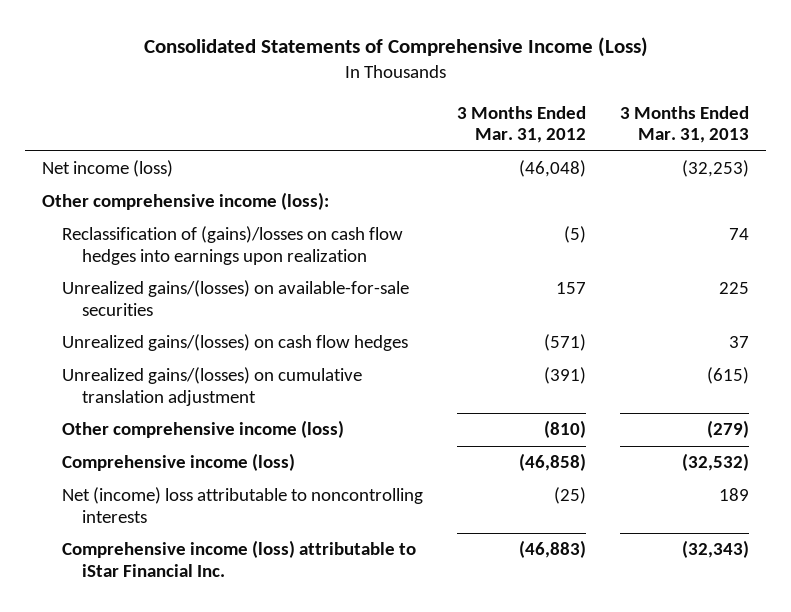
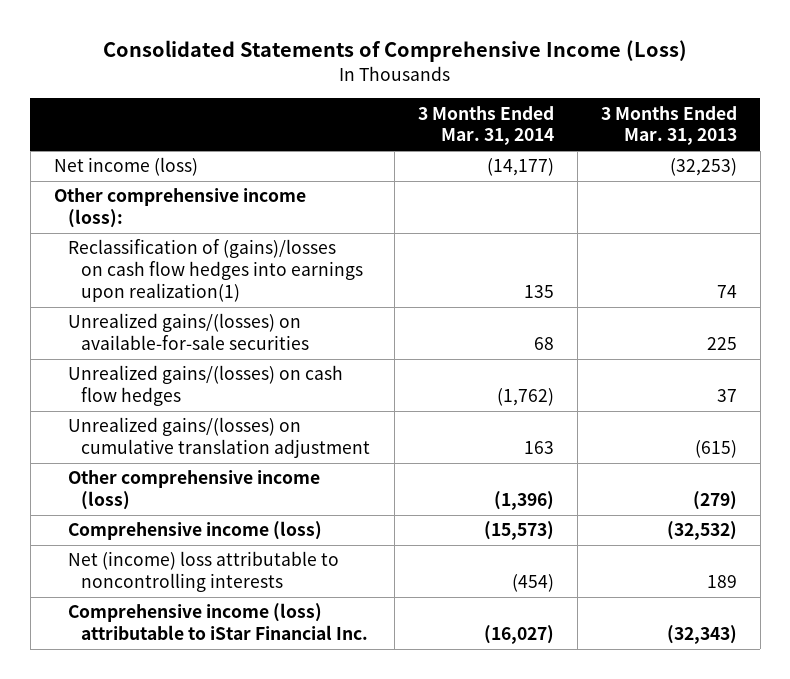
[457,106,587,144] 3 Months Ended Mar. 31, 2012 -> none
none -> [417,105,554,146] 3 Months Ended Mar. 31, 2014
[61,226,403,265] Reclassification of (gains)/losses on cash flow hedges into earnings upon realization -> [67,239,364,303] Reclassification of (gains)/losses on cash flow hedges into earnings upon realization(1)

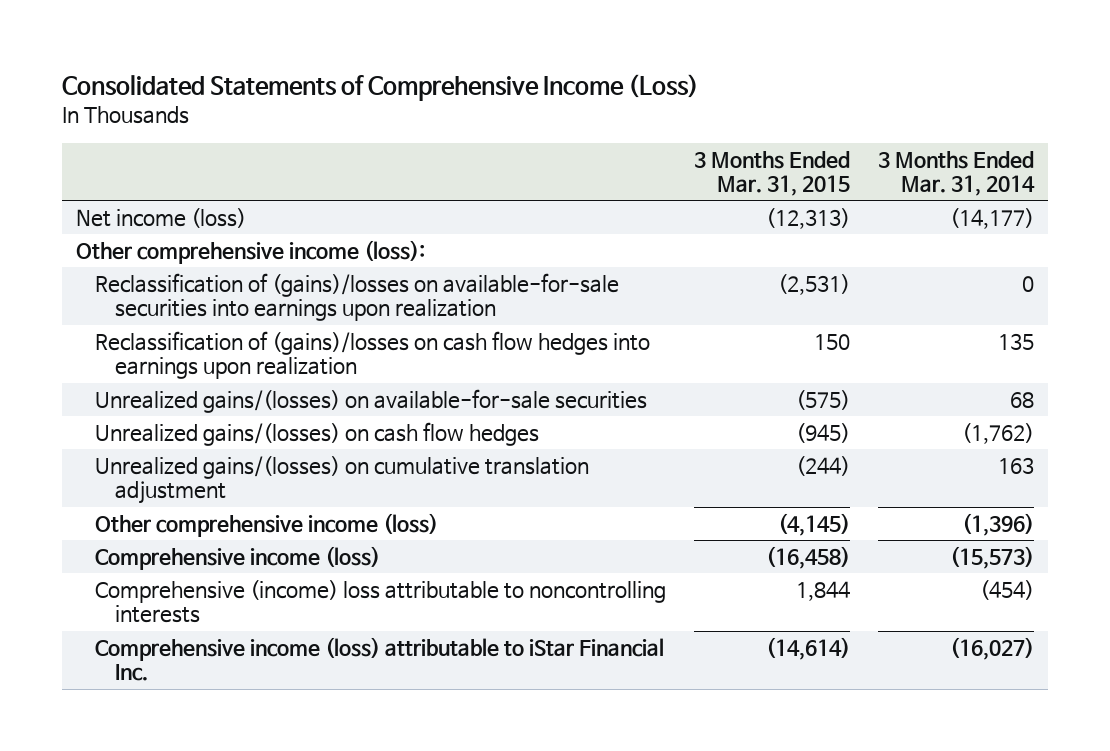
[600,105,737,146] 3 Months Ended Mar. 31, 2013 -> none
none -> [694,150,851,197] 3 Months Ended Mar. 31, 2015
none -> [95,272,620,322] Reclassification of (gains)/losses on available-for-sale securities into earnings upon realization
[67,239,364,303] Reclassification of (gains)/losses on cash flow hedges into earnings upon realization(1) -> [95,330,651,380] Reclassification of (gains)/losses on cash flow hedges into earnings upon realization
[67,551,339,593] Net (income) loss attributable to noncontrolling interests -> [95,579,667,624] Comprehensive (income) loss attributable to noncontrolling interests

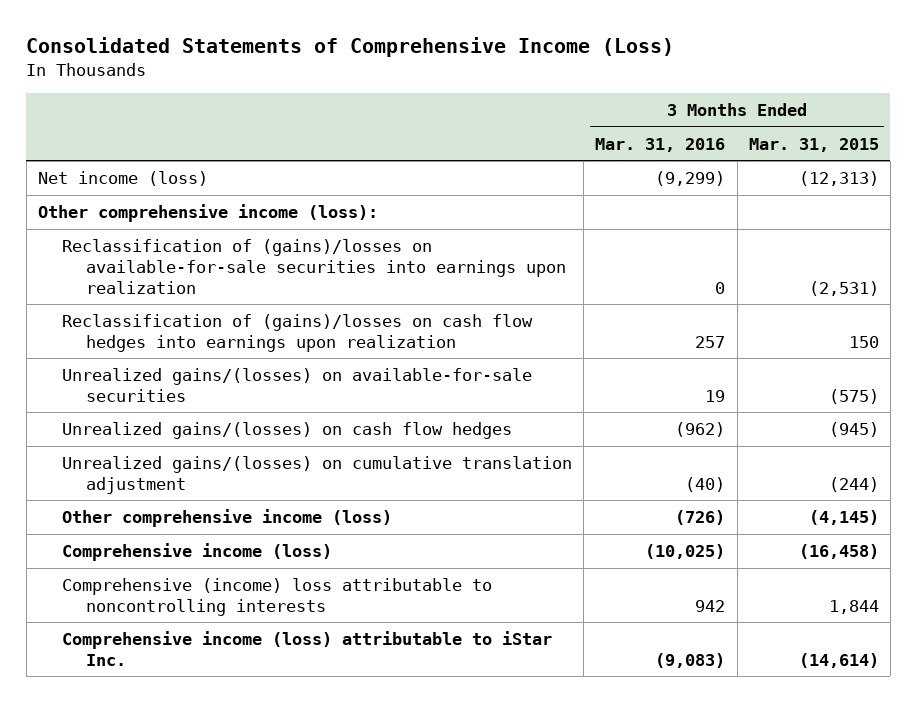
[877,150,1035,197] 3 Months Ended Mar. 31, 2014 -> none
none -> [595,137,726,152] Mar. 31, 2016
[95,636,665,682] Comprehensive income (loss) attributable to iStar Financial Inc. -> [62,631,553,666] Comprehensive income (loss) attributable to iStar Inc.

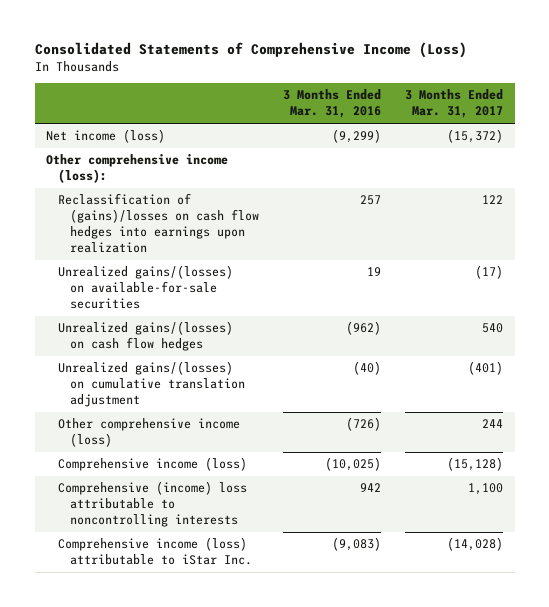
[748,137,879,152] Mar. 31, 2015 -> none
none -> [404,89,503,119] 3 Months Ended Mar. 31, 2017
[62,239,567,294] Reclassification of (gains)/losses on available-for-sale securities into earnings upon realization -> none

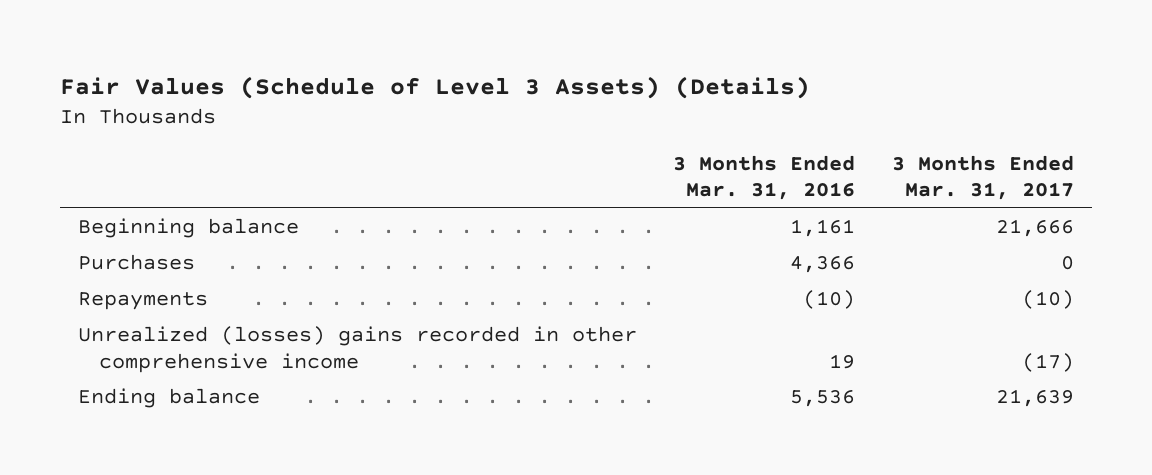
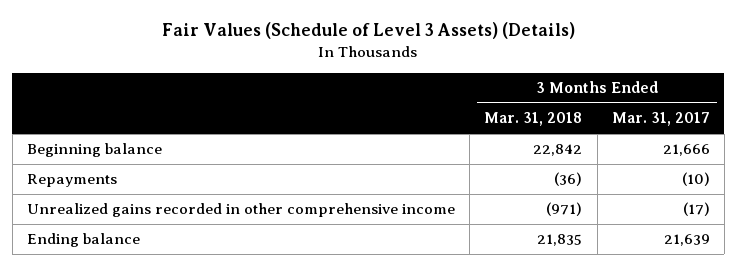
[673,154,856,201] 3 Months Ended Mar. 31, 2016 -> none
none -> [484,112,583,127] Mar. 31, 2018
[78,254,196,271] Purchases -> none
[78,326,638,373] Unrealized (losses) gains recorded in other comprehensive income -> [27,203,456,218] Unrealized gains recorded in other comprehensive income

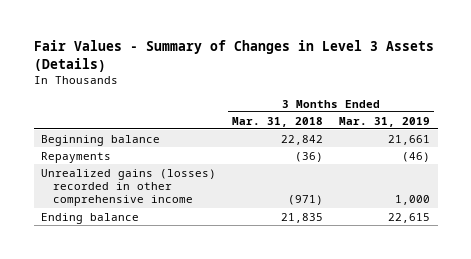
[162,22,576,40] Fair Values (Schedule of Level 3 Assets) (Details) -> [33,40,434,72] Fair Values - Summary of Changes in Level 3 Assets (Details)
[611,112,710,127] Mar. 31, 2017 -> none
none -> [338,116,430,127] Mar. 31, 2019
[27,203,456,218] Unrealized gains recorded in other comprehensive income -> [41,168,217,207] Unrealized gains (losses) recorded in other comprehensive income

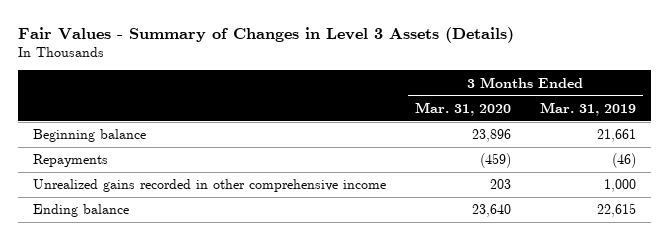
[232,116,324,127] Mar. 31, 2018 -> none
none -> [414,101,511,116] Mar. 31, 2020
[41,168,217,207] Unrealized gains (losses) recorded in other comprehensive income -> [32,179,386,193] Unrealized gains recorded in other comprehensive income

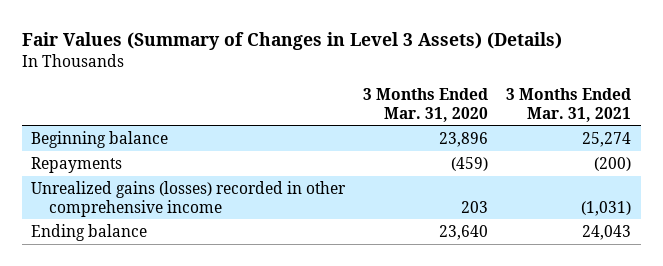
[18,26,515,43] Fair Values - Summary of Changes in Level 3 Assets (Details) -> [22,32,563,51] Fair Values (Summary of Changes in Level 3 Assets) (Details)
[540,101,637,116] Mar. 31, 2019 -> none
none -> [506,87,632,122] 3 Months Ended Mar. 31, 2021
[32,179,386,193] Unrealized gains recorded in other comprehensive income -> [31,180,347,217] Unrealized gains (losses) recorded in other comprehensive income

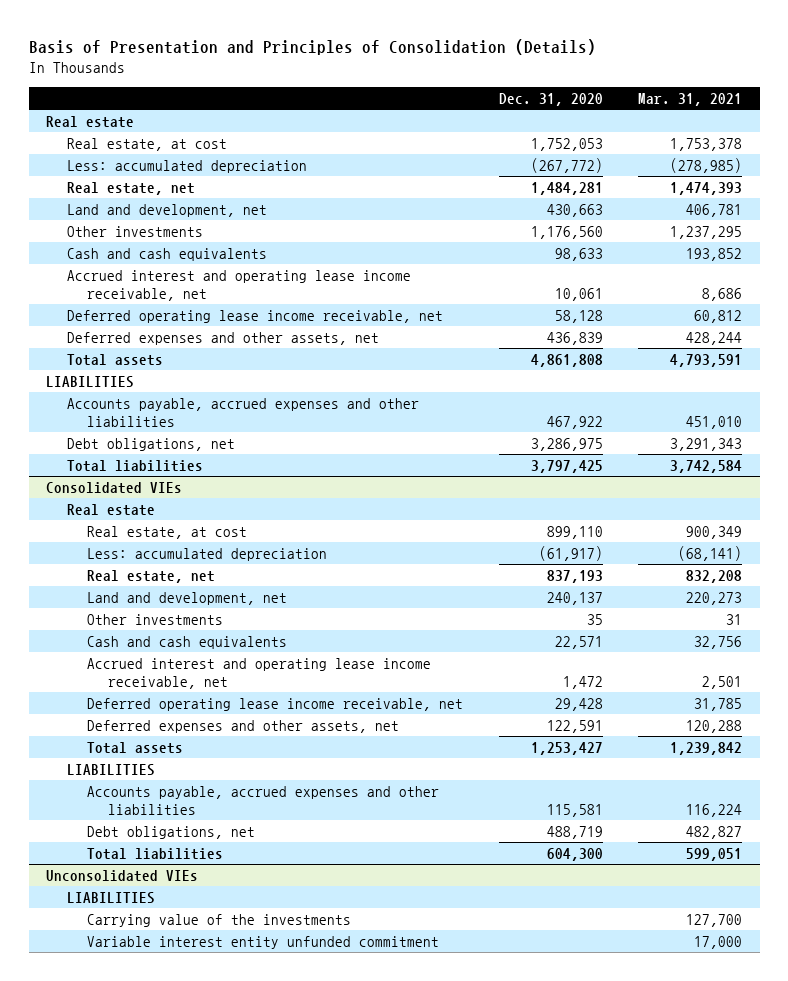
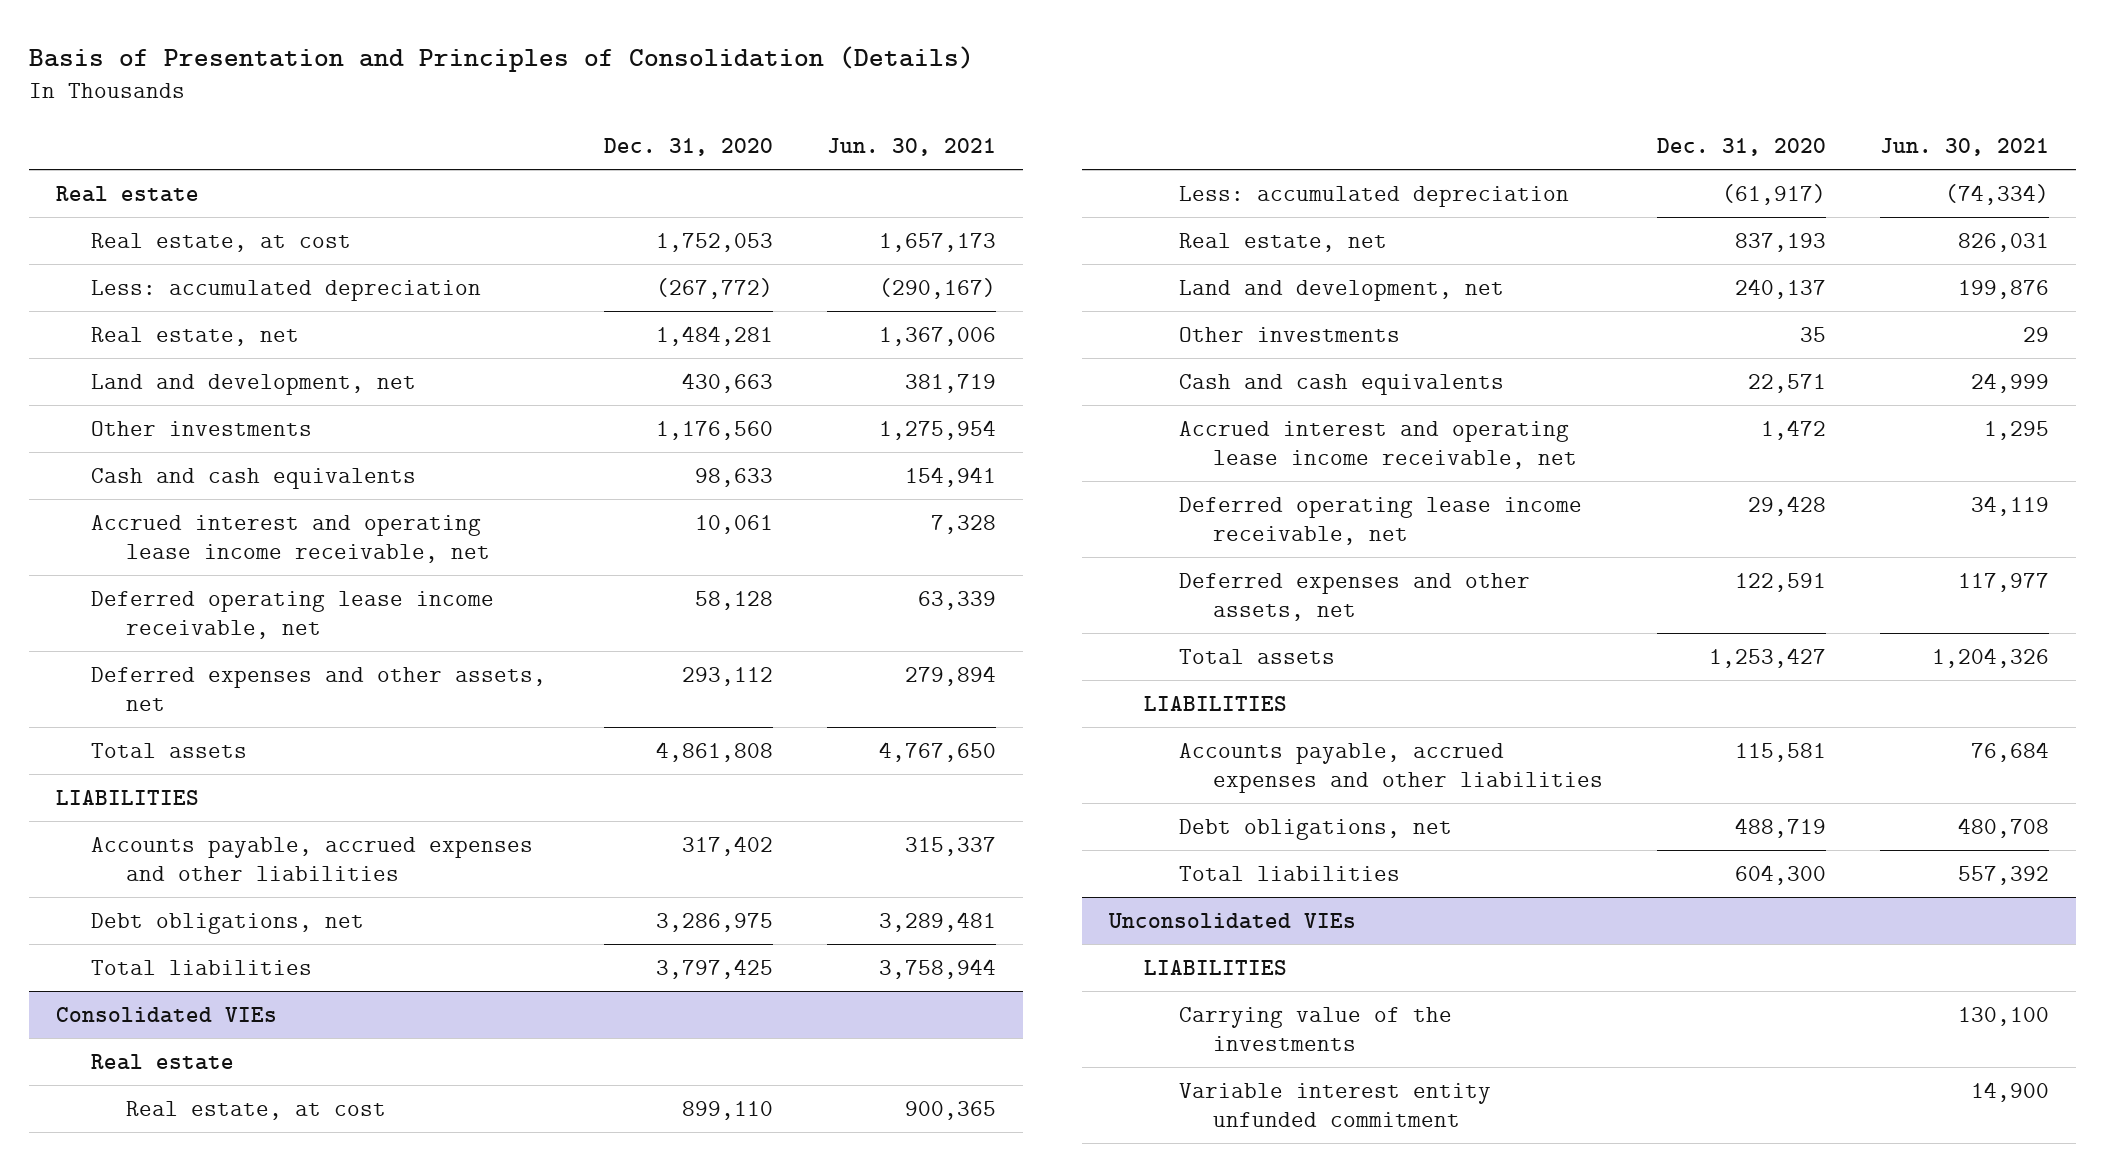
[638,92,743,106] Mar. 31, 2021 -> none
none -> [827,137,997,156] Jun. 30, 2021
[546,331,603,345] 436,839 -> [682,666,774,686] 293,112
[546,415,603,429] 467,922 -> [682,835,774,856] 317,402

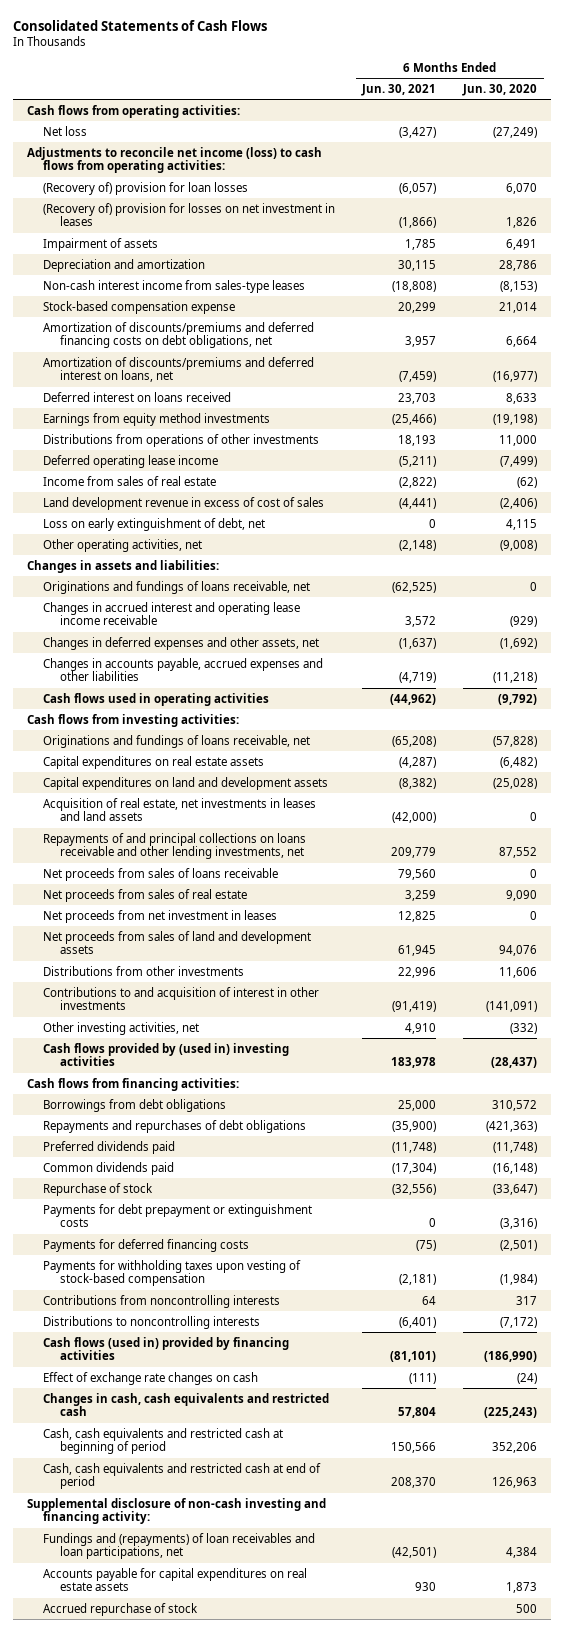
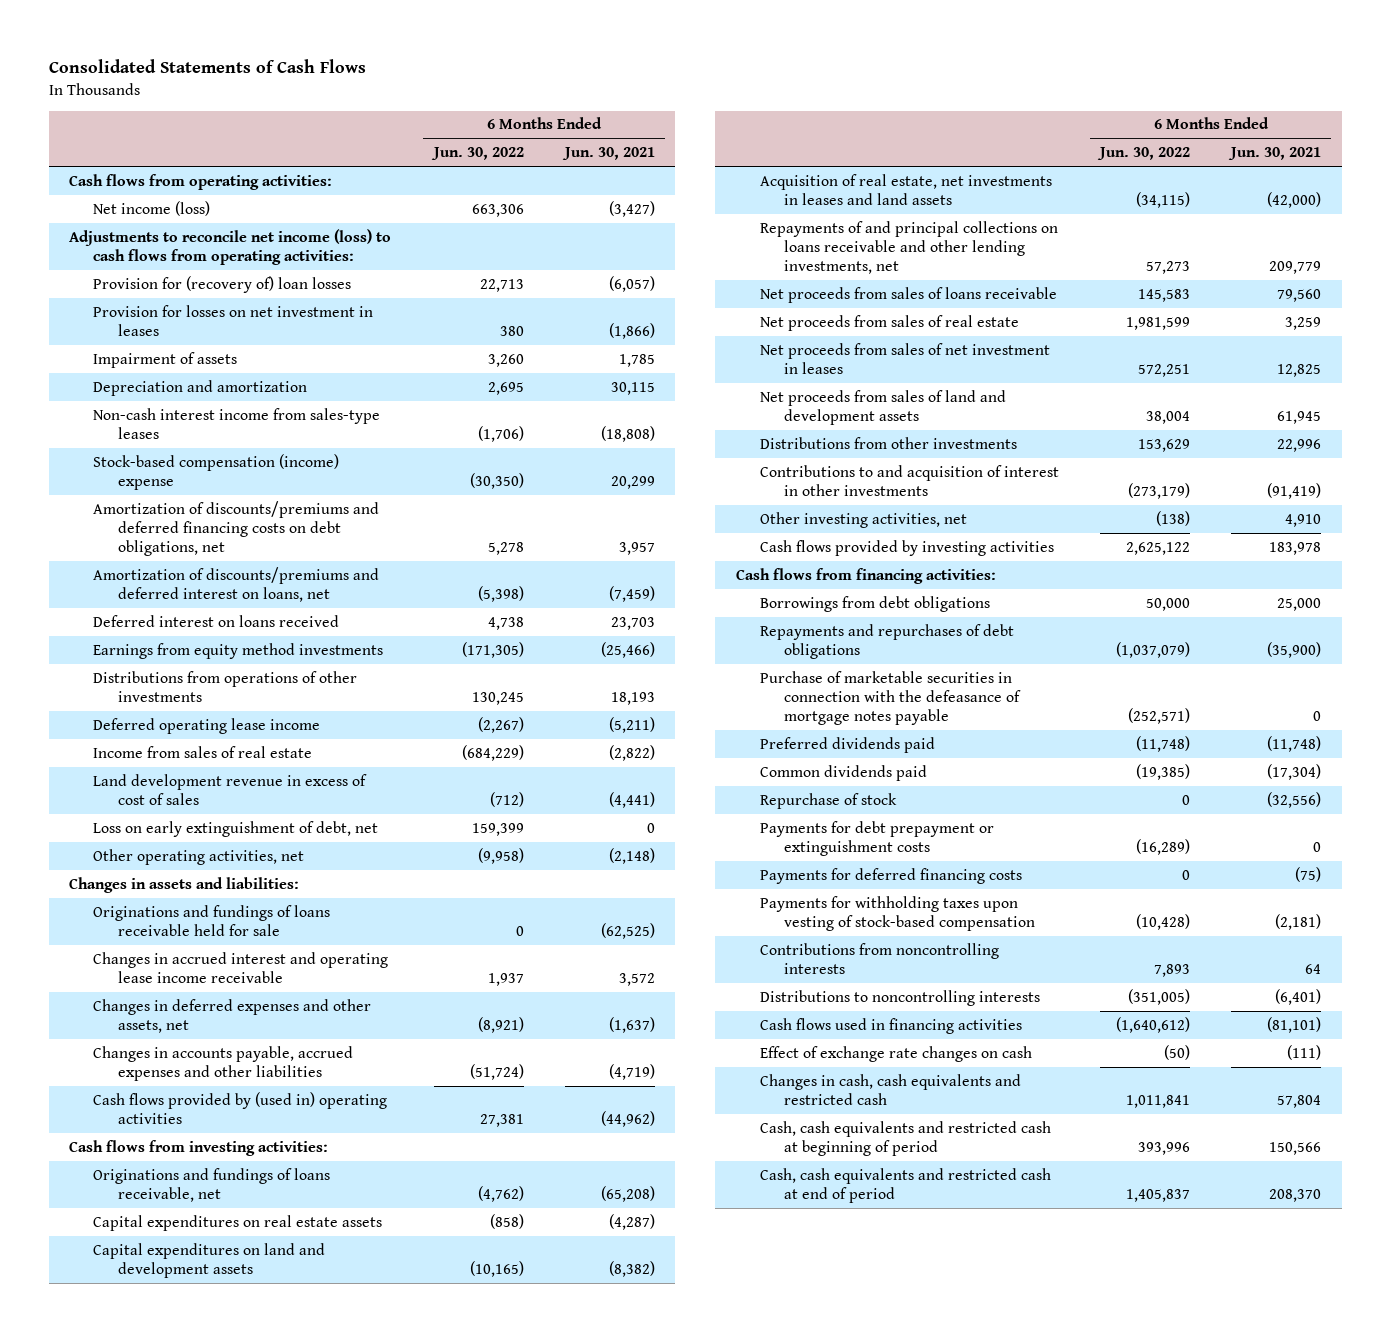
[462,83,538,96] Jun. 30, 2020 -> none
none -> [430,147,524,161] Jun. 30, 2022
[43,125,88,136] Net loss -> [93,200,211,216] Net income (loss)
[43,181,249,195] (Recovery of) provision for loan losses -> [93,275,352,293] Provision for (recovery of) loan losses
[43,202,336,227] (Recovery of) provision for losses on net investment in leases -> [93,304,374,336] Provision for losses on net investment in leases
[43,300,236,314] Stock-based compensation expense -> [93,453,340,490] Stock-based compensation (income) expense
[43,580,311,594] Originations and fundings of loans receivable, net -> [93,904,331,936] Originations and fundings of loans receivable held for sale
[43,692,270,706] Cash flows used in operating activities -> [93,1091,388,1124] Cash flows provided by (used in) operating activities
[43,909,278,923] Net proceeds from net investment in leases -> [759,342,1050,374] Net proceeds from sales of net investment in leases
[43,1042,290,1067] Cash flows provided by (used in) investing activities -> [759,539,1054,556] Cash flows provided by investing activities
none -> [759,670,1022,725] Purchase of marketable securities in connection with the defeasance of mortgage notes payable
[43,1336,290,1361] Cash flows (used in) provided by financing activities -> [759,1017,1022,1034] Cash flows used in financing activities
[26,1497,326,1525] Supplemental disclosure of non-cash investing and financing activity: -> none
[43,1532,316,1560] Fundings and (repayments) of loan receivables and loan participations, net -> none
[43,1567,308,1592] Accounts payable for capital expenditures on real estate assets -> none
[43,1602,199,1616] Accrued repurchase of stock -> none

